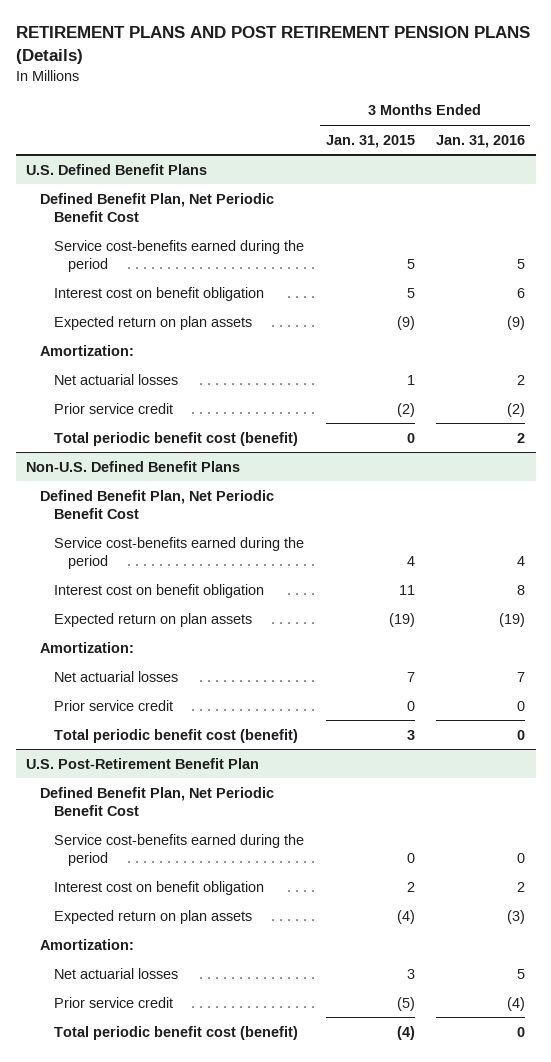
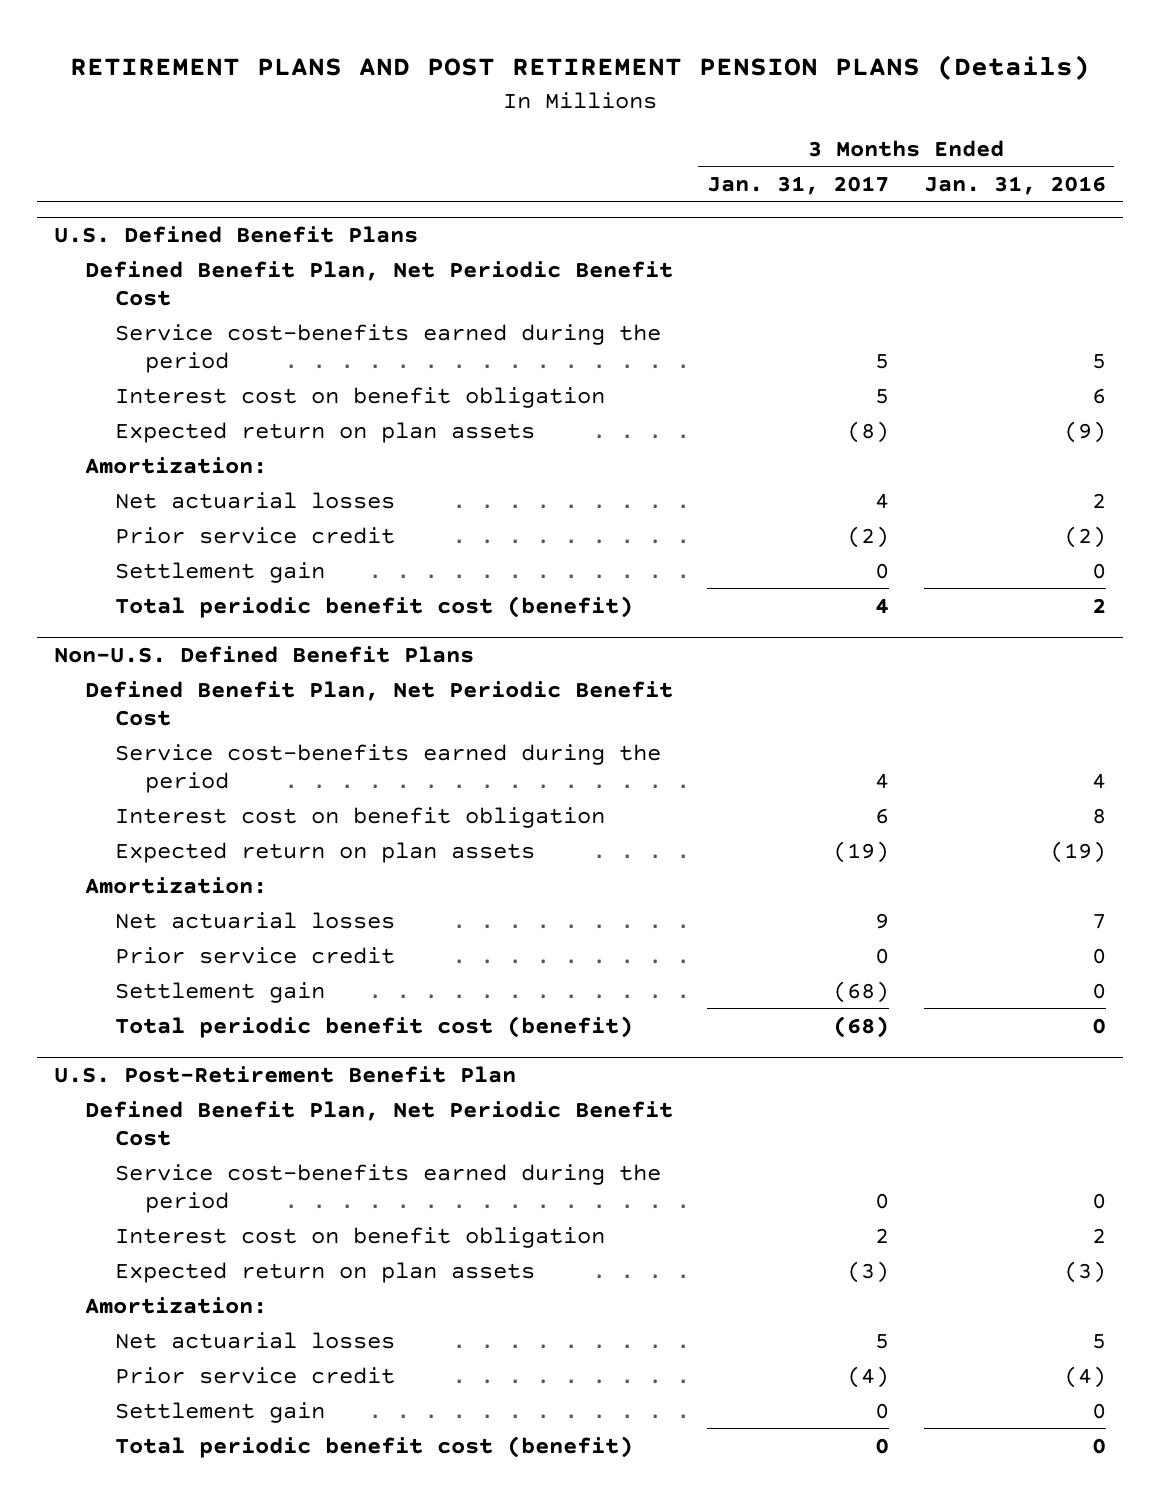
[325,134,415,148] Jan. 31, 2015 -> none
none -> [707,176,890,196] Jan. 31, 2017
none -> [114,561,325,583] Settlement gain
none -> [114,981,325,1003] Settlement gain
none -> [114,1401,325,1423] Settlement gain

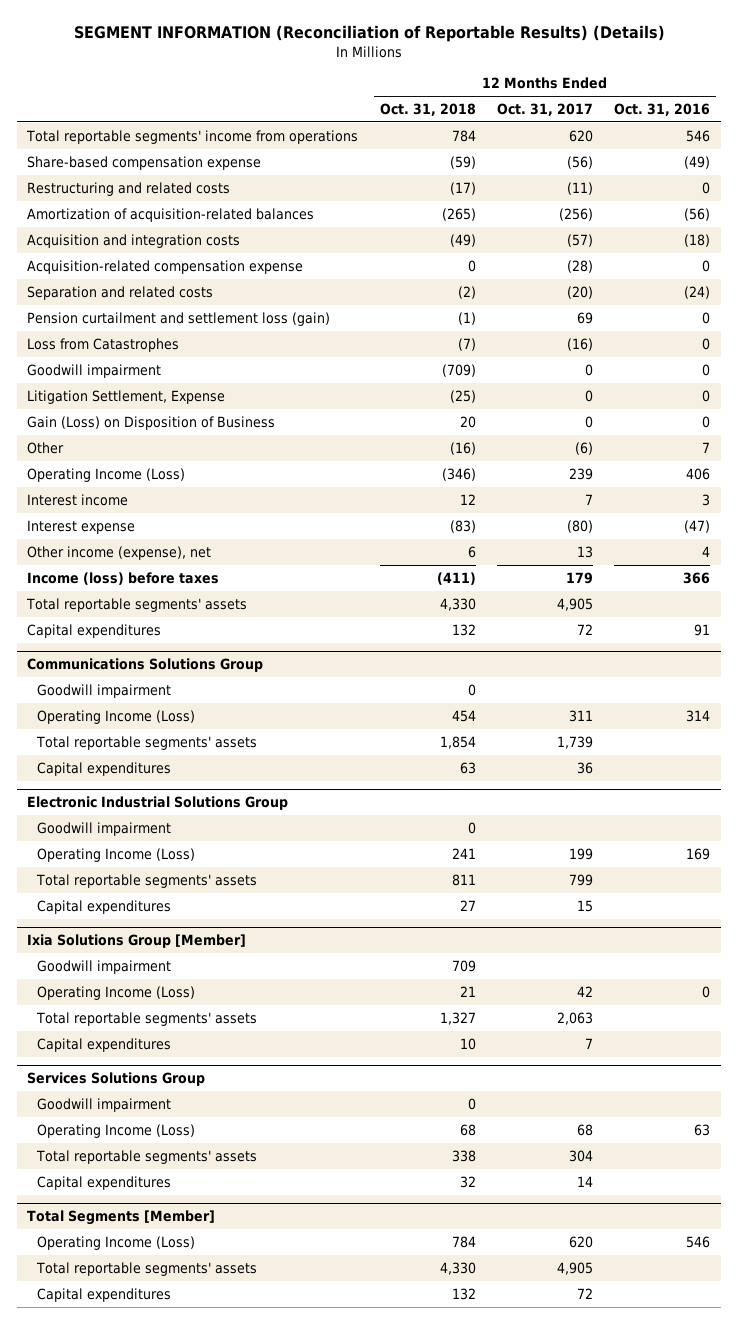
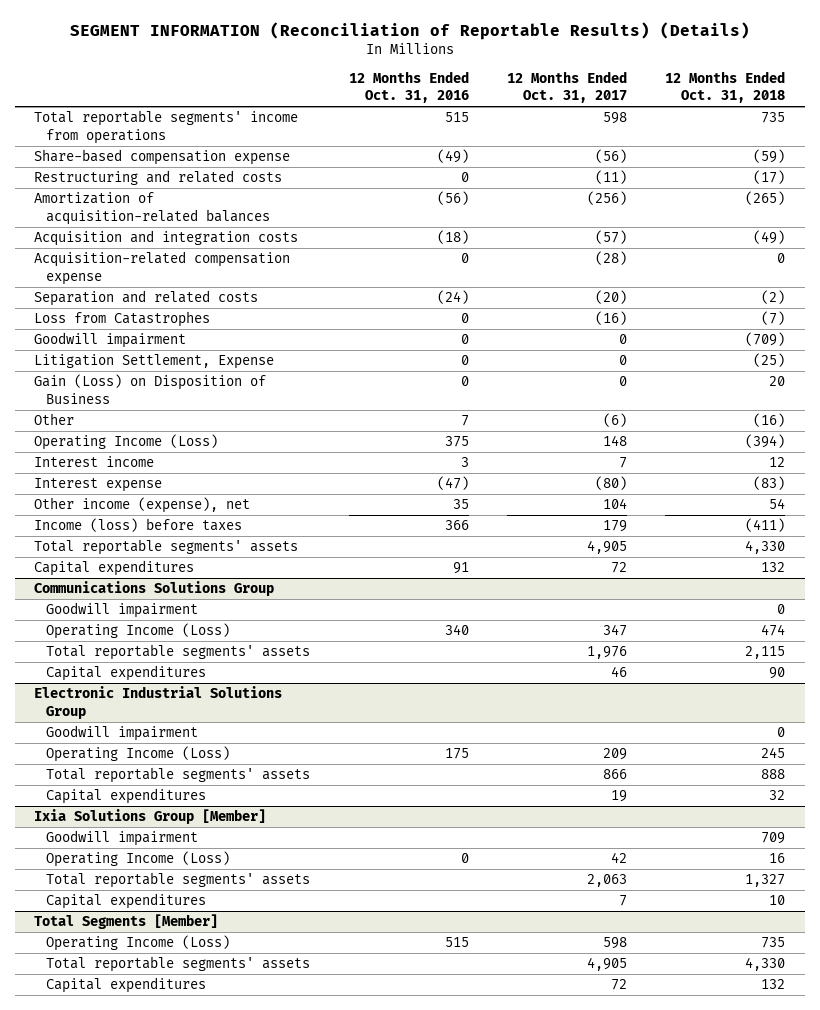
[451,129,476,142] 784 -> [761,112,786,124] 735
[568,129,593,142] 620 -> [603,112,628,125] 598
[686,129,711,142] 546 -> [444,112,469,123] 515
[27,311,331,326] Pension curtailment and settlement loss (gain) -> none
[441,467,476,481] (346) -> [745,434,786,449] (394)
[568,467,593,480] 239 -> [603,435,628,447] 148
[686,467,711,480] 406 -> [444,436,469,448] 375
[467,545,476,558] 6 -> [769,498,786,510] 54
[576,545,593,558] 13 -> [603,498,628,510] 104
[702,545,711,557] 4 -> [452,499,469,510] 35
[451,709,476,722] 454 -> [761,624,786,637] 474
[568,709,593,722] 311 -> [603,624,628,637] 347
[686,709,711,722] 314 -> [444,624,469,636] 340
[439,735,476,749] 1,854 -> [745,646,786,660] 2,115
[556,735,593,749] 1,739 -> [587,646,628,660] 1,976
[459,761,476,774] 63 -> [769,667,786,680] 90
[576,761,593,774] 36 -> [611,666,628,678] 46
[451,847,476,859] 241 -> [761,747,786,759] 245
[568,847,593,860] 199 -> [603,748,628,761] 209
[686,847,711,860] 169 -> [444,748,469,760] 175
[451,873,476,886] 811 -> [761,769,786,780] 888
[568,873,593,886] 799 -> [603,769,628,780] 866
[459,899,476,911] 27 -> [769,790,786,801] 32
[576,899,593,912] 15 -> [611,790,628,803] 19
[459,985,476,997] 21 -> [769,853,786,864] 16
[27,1072,206,1087] Services Solutions Group -> none
[37,1097,172,1112] Goodwill impairment -> none
[37,1123,196,1138] Operating Income (Loss) -> none
[36,1149,258,1164] Total reportable segments' assets -> none
[37,1175,172,1190] Capital expenditures -> none
[451,1235,476,1248] 784 -> [761,937,786,949] 735
[568,1235,593,1248] 620 -> [603,937,628,950] 598
[686,1235,711,1248] 546 -> [444,937,469,948] 515

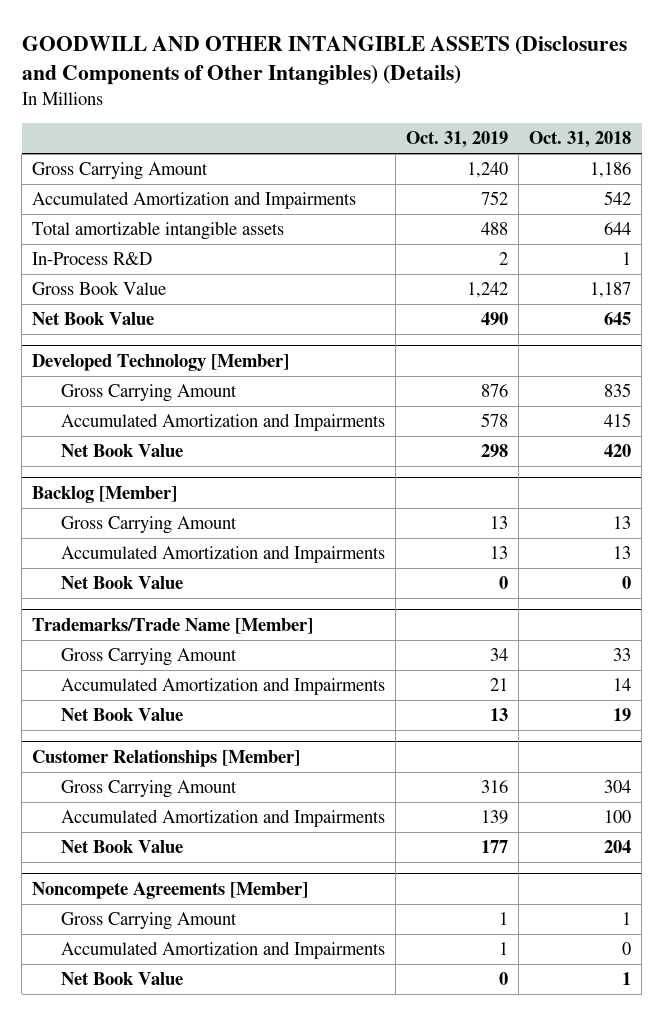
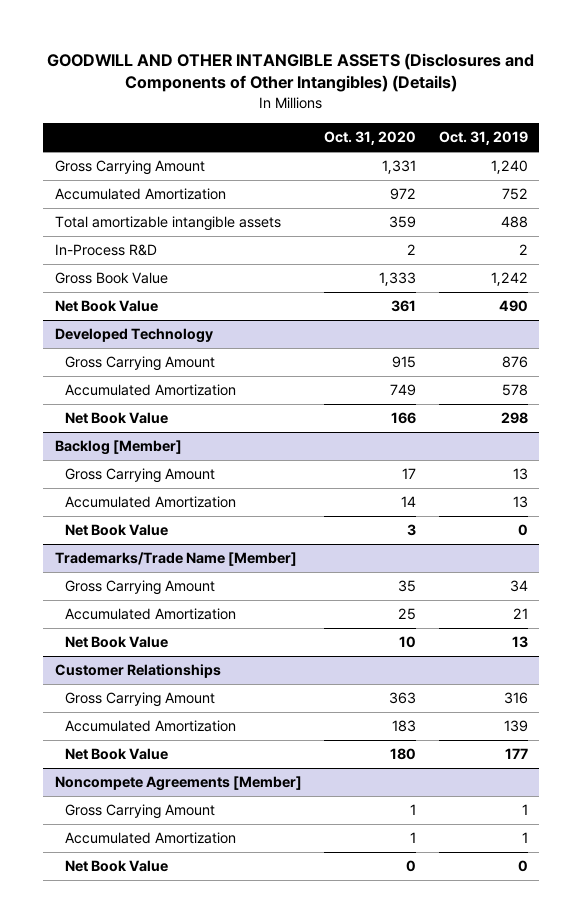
[529,131,632,149] Oct. 31, 2018 -> none
none -> [324,130,417,145] Oct. 31, 2020
[32,191,357,210] Accumulated Amortization and Impairments -> [54,188,226,201] Accumulated Amortization
[32,353,290,371] Developed Technology [Member] -> [54,328,213,344] Developed Technology
[61,413,386,432] Accumulated Amortization and Impairments -> [65,384,237,397] Accumulated Amortization
[61,545,386,564] Accumulated Amortization and Impairments -> [65,496,237,509] Accumulated Amortization
[61,677,386,696] Accumulated Amortization and Impairments -> [65,608,237,621] Accumulated Amortization
[32,749,301,767] Customer Relationships [Member] -> [54,664,221,679] Customer Relationships
[61,809,386,828] Accumulated Amortization and Impairments -> [65,720,237,733] Accumulated Amortization
[61,941,386,960] Accumulated Amortization and Impairments -> [65,832,237,845] Accumulated Amortization

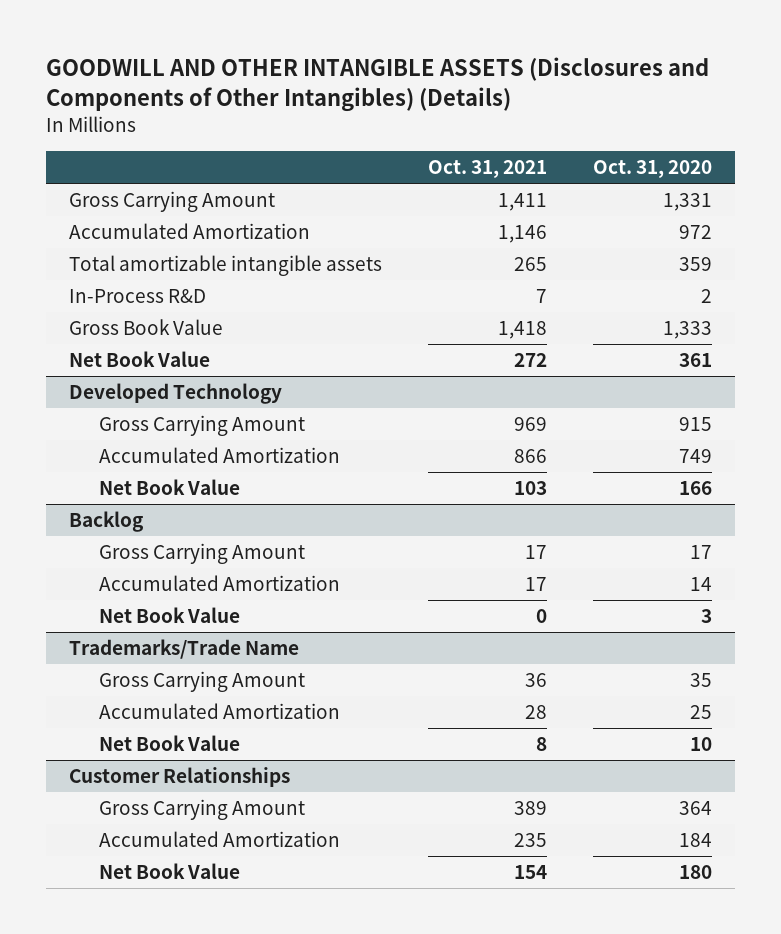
[438,130,528,145] Oct. 31, 2019 -> none
none -> [428,160,548,179] Oct. 31, 2021
[54,440,182,456] Backlog [Member] -> [69,511,145,533] Backlog
[54,552,297,567] Trademarks/Trade Name [Member] -> [69,639,300,660] Trademarks/Trade Name
[389,692,417,705] 363 -> [679,801,713,816] 364
[392,720,417,733] 183 -> [679,833,713,848] 184
[54,776,302,792] Noncompete Agreements [Member] -> none
[65,804,216,820] Gross Carrying Amount -> none
[65,832,237,845] Accumulated Amortization -> none
[65,860,169,873] Net Book Value -> none

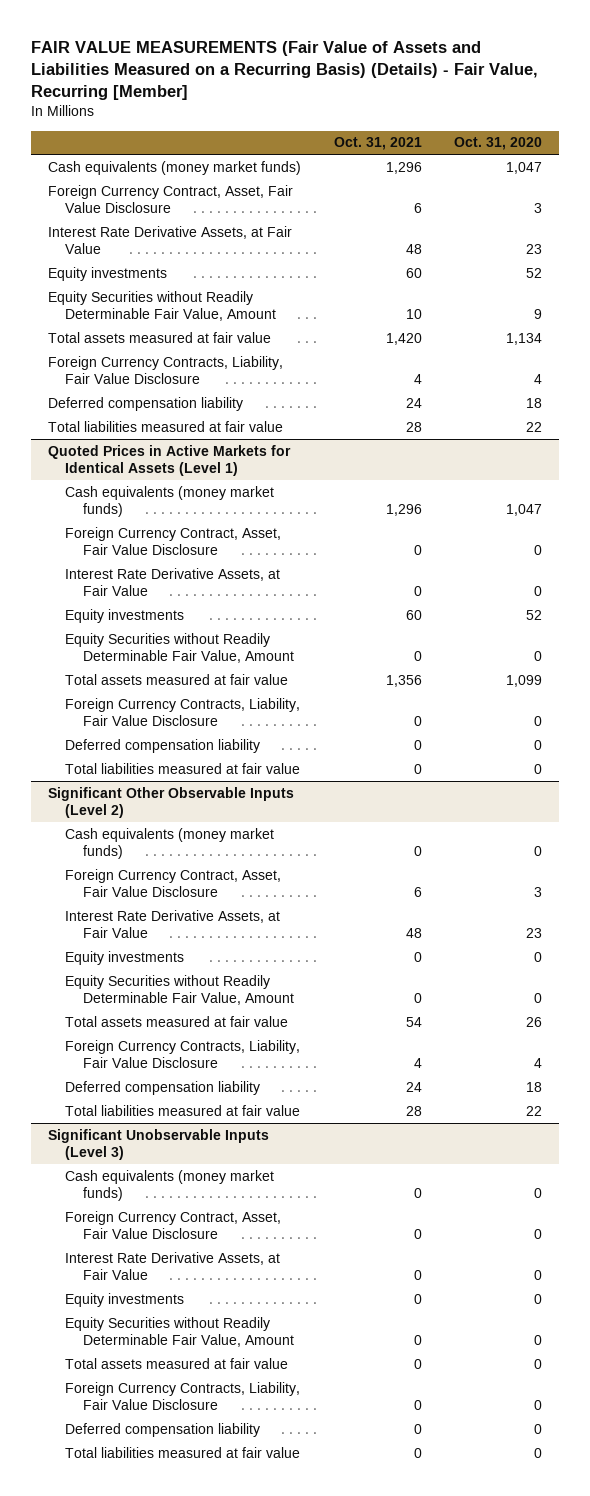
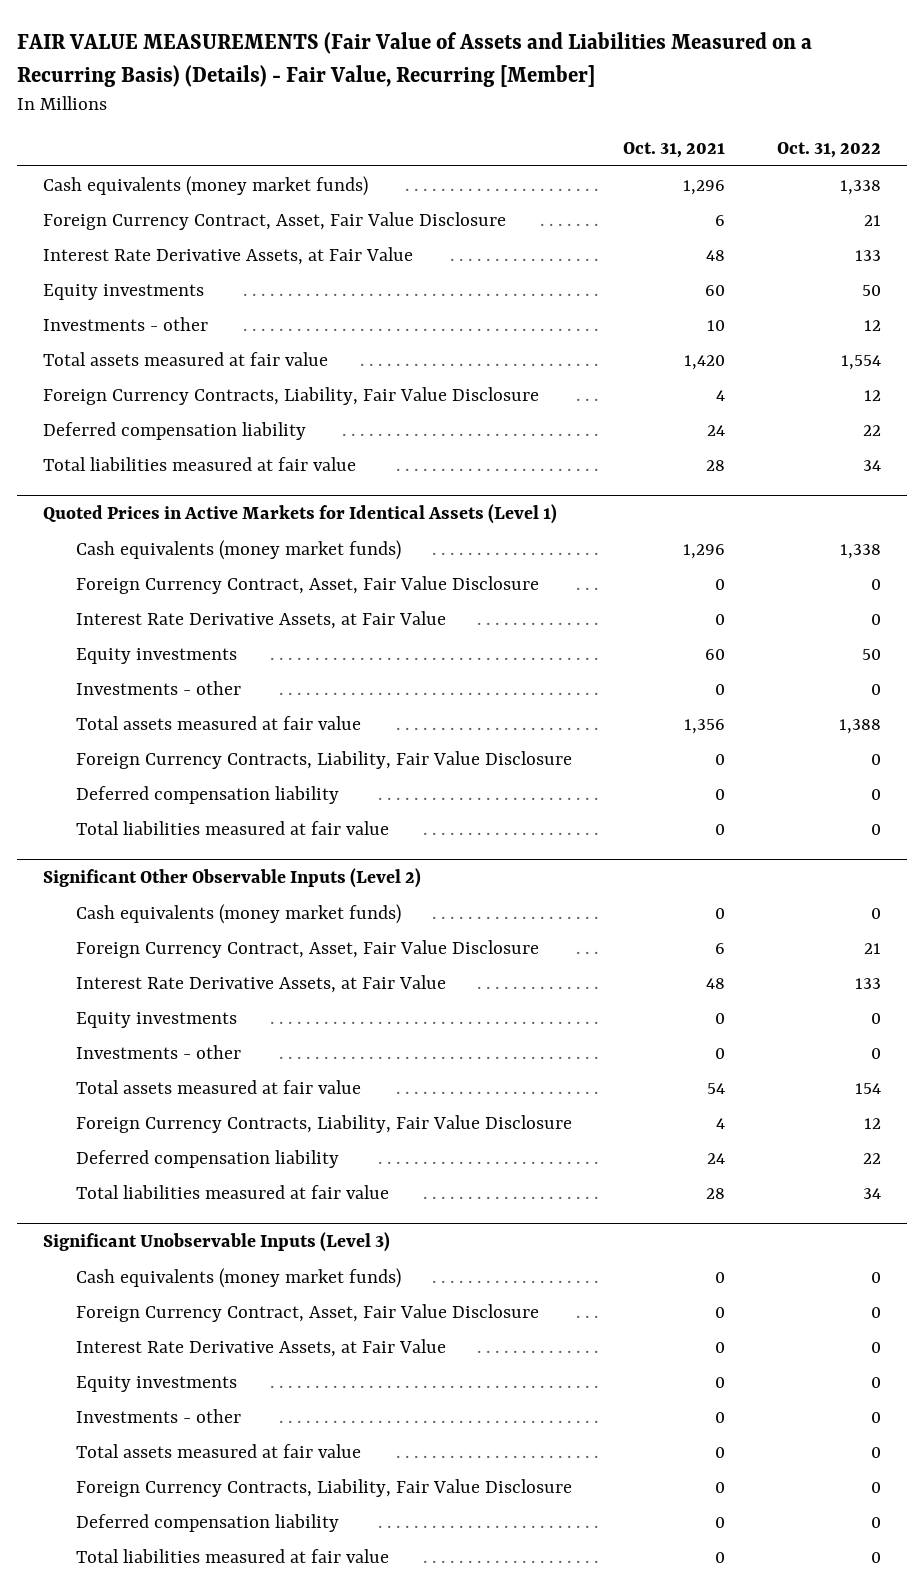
[454,137,543,151] Oct. 31, 2020 -> none
none -> [777,142,882,159] Oct. 31, 2022
[47,290,277,321] Equity Securities without Readily Determinable Fair Value, Amount -> [42,316,208,331] Investments - other
[65,632,294,663] Equity Securities without Readily Determinable Fair Value, Amount -> [75,680,241,695] Investments - other
[65,974,294,1005] Equity Securities without Readily Determinable Fair Value, Amount -> [75,1044,241,1059] Investments - other
[65,1316,294,1347] Equity Securities without Readily Determinable Fair Value, Amount -> [75,1408,241,1423] Investments - other

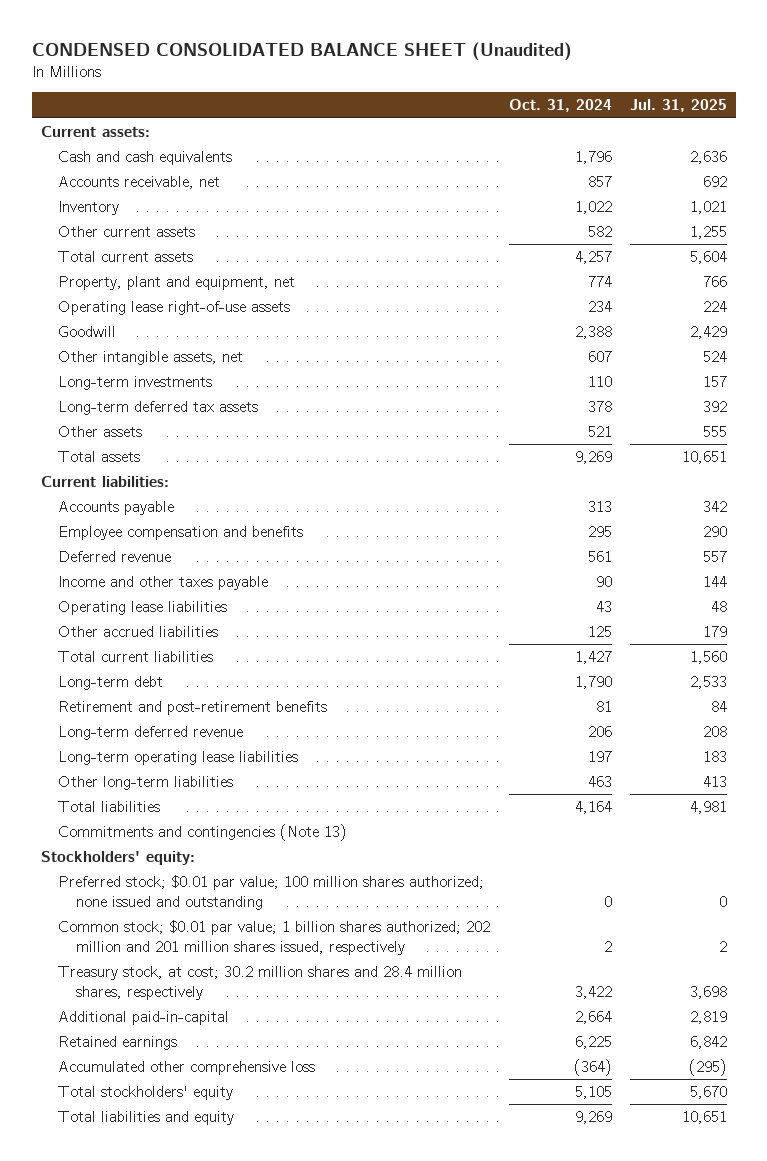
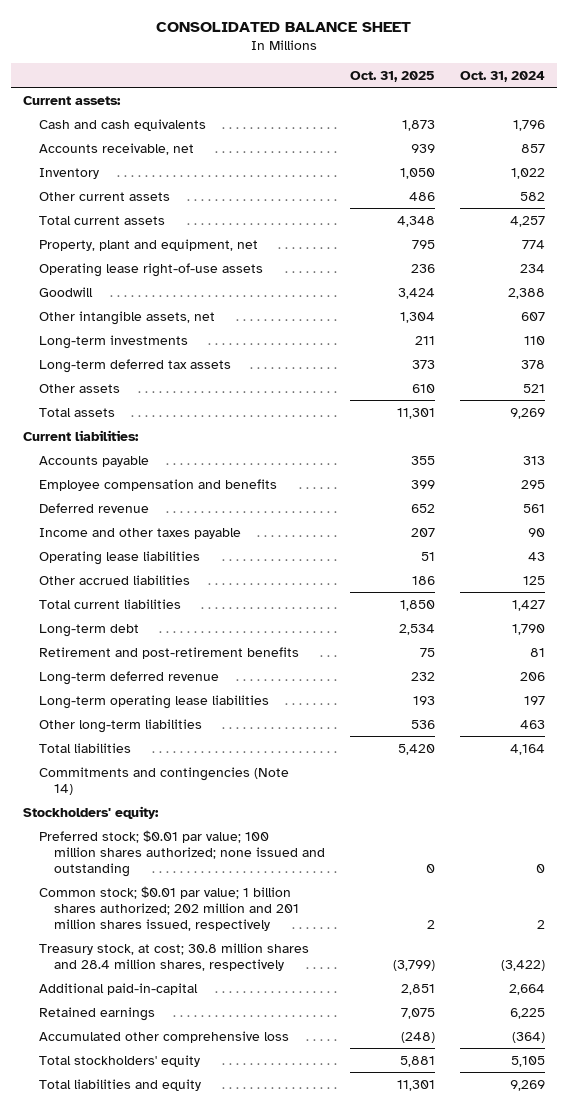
[31,41,572,61] CONDENSED CONSOLIDATED BALANCE SHEET (Unaudited) -> [156,21,412,32] CONSOLIDATED BALANCE SHEET
[629,99,727,113] Jul. 31, 2025 -> none
none -> [349,70,435,82] Oct. 31, 2025
[58,824,348,842] Commitments and contingencies (Note 13) -> [38,766,289,795] Commitments and contingencies (Note 14)
[58,966,463,1001] Treasury stock, at cost; 30.2 million shares and 28.4 million shares, respectively -> [38,942,309,971] Treasury stock, at cost; 30.8 million shares and 28.4 million shares, respectively
[574,986,612,1000] 3,422 -> [500,959,545,971] (3,422)

